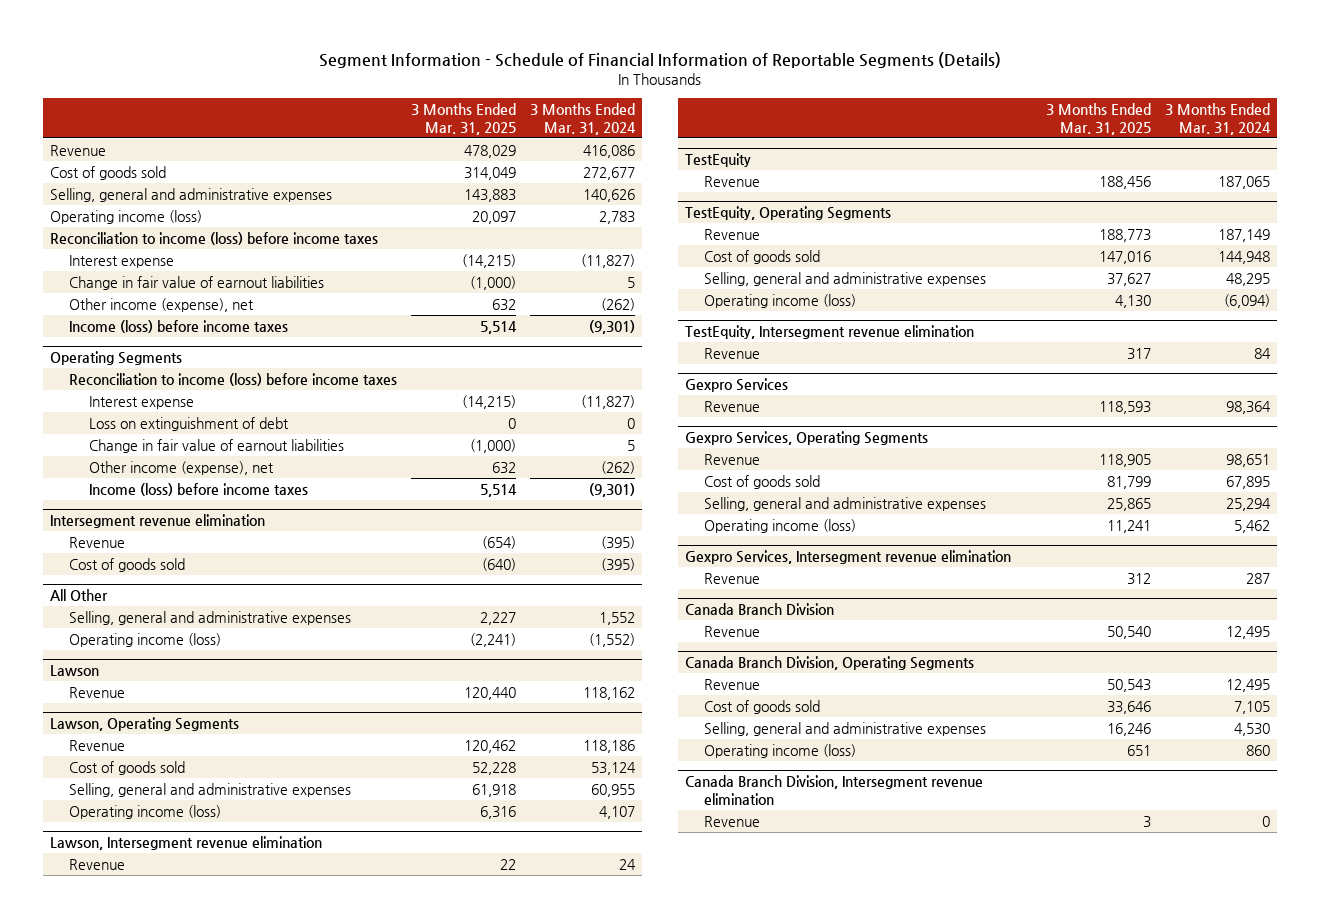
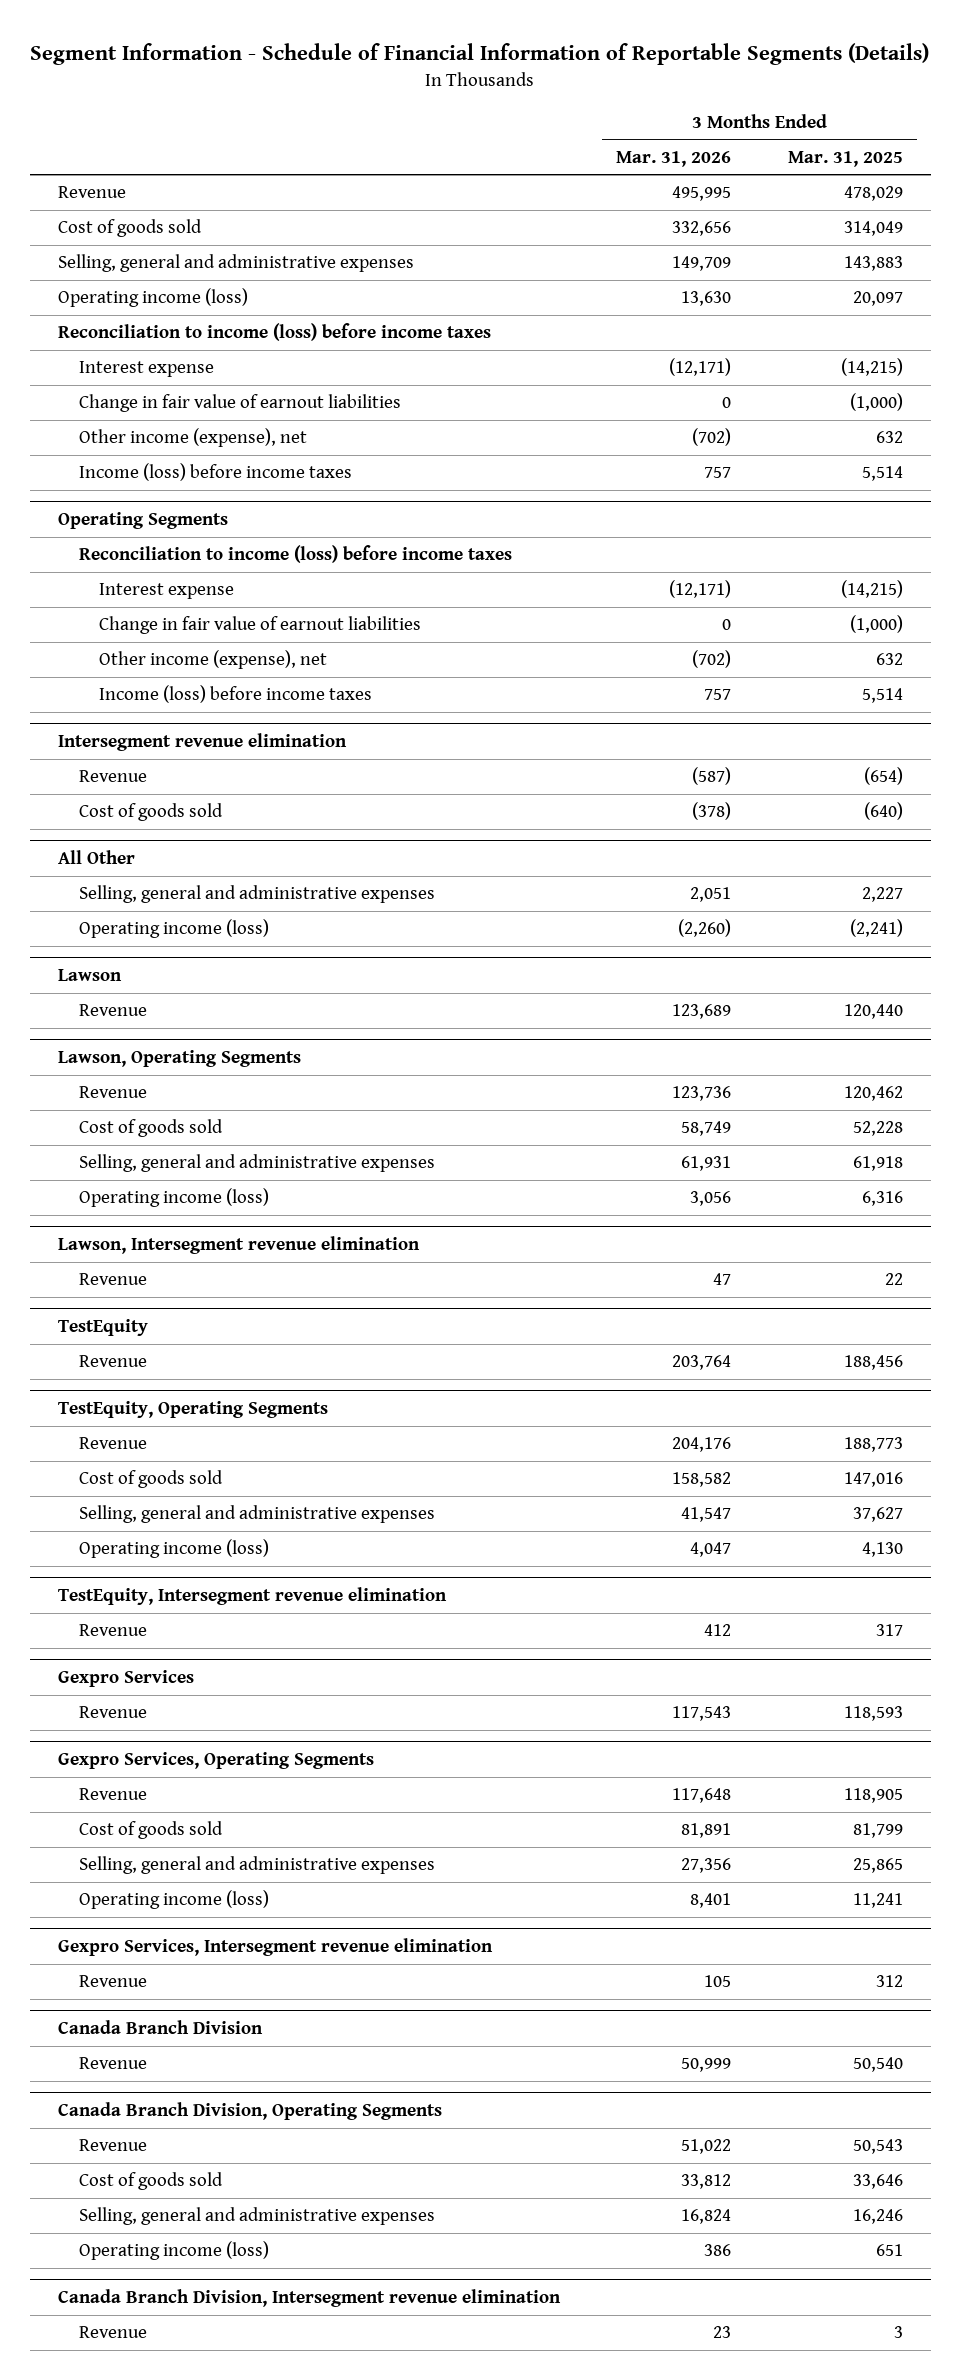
[530,102,637,135] 3 Months Ended Mar. 31, 2024 -> none
none -> [616,151,732,168] Mar. 31, 2026
[88,417,289,432] Loss on extinguishment of debt -> none

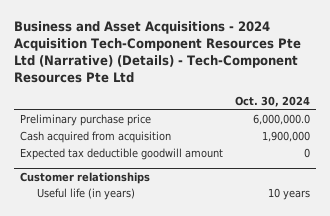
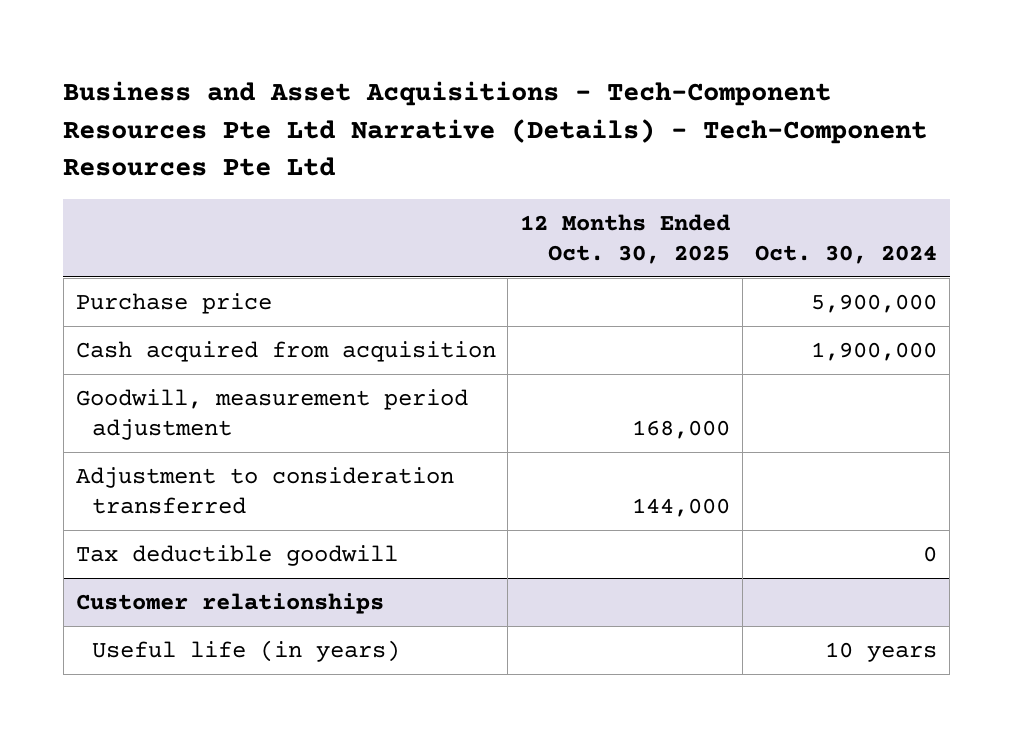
[13,20,301,84] Business and Asset Acquisitions - 2024 Acquisition Tech-Component Resources Pte Ltd (Narrative) (Details) - Tech-Component Resources Pte Ltd -> [63,81,928,176] Business and Asset Acquisitions - Tech-Component Resources Pte Ltd Narrative (Details) - Tech-Component Resources Pte Ltd
none -> [520,213,731,264] 12 Months Ended Oct. 30, 2025
[19,114,151,127] Preliminary purchase price -> [75,292,272,314] Purchase price
[253,114,311,126] 6,000,000.0 -> [811,293,938,313] 5,900,000
none -> [75,388,468,441] Goodwill, measurement period adjustment
none -> [75,466,454,515] Adjustment to consideration transferred
[19,148,223,161] Expected tax deductible goodwill amount -> [75,544,398,566] Tax deductible goodwill

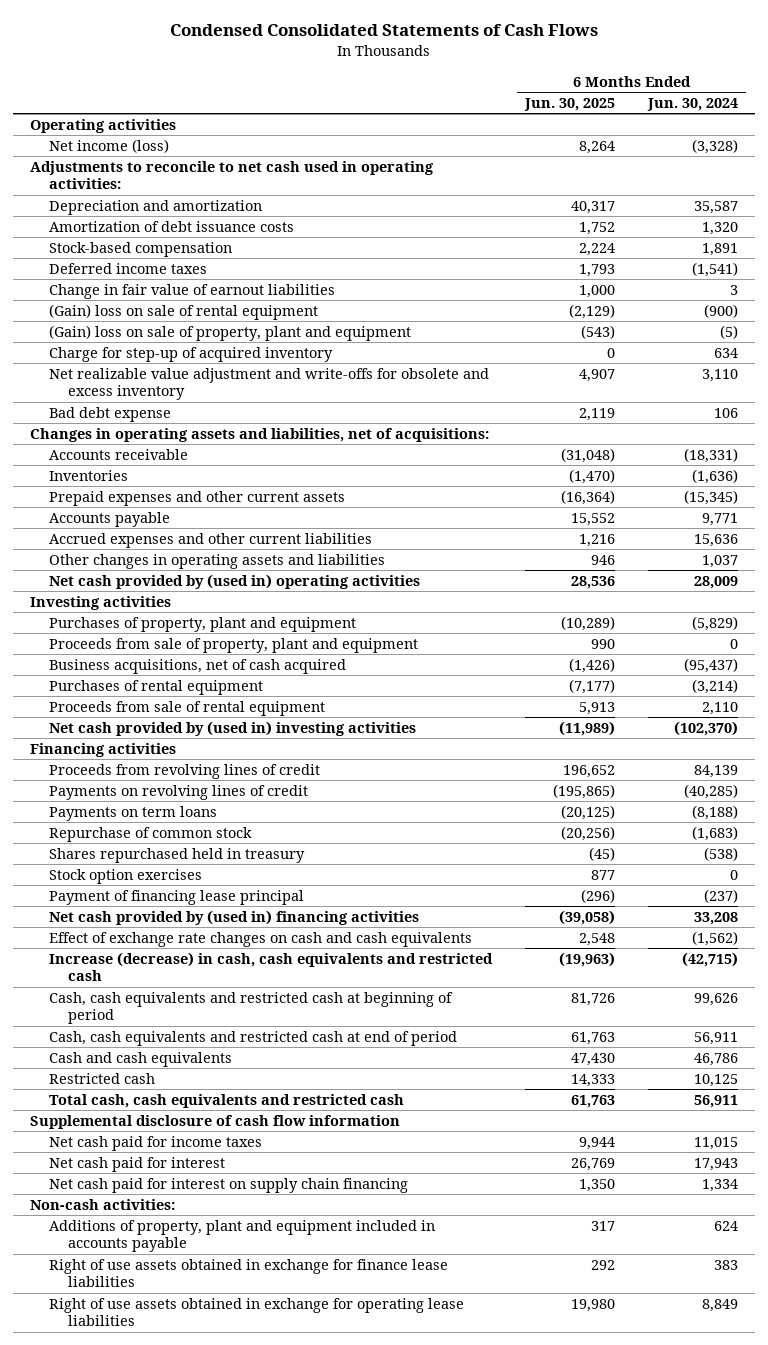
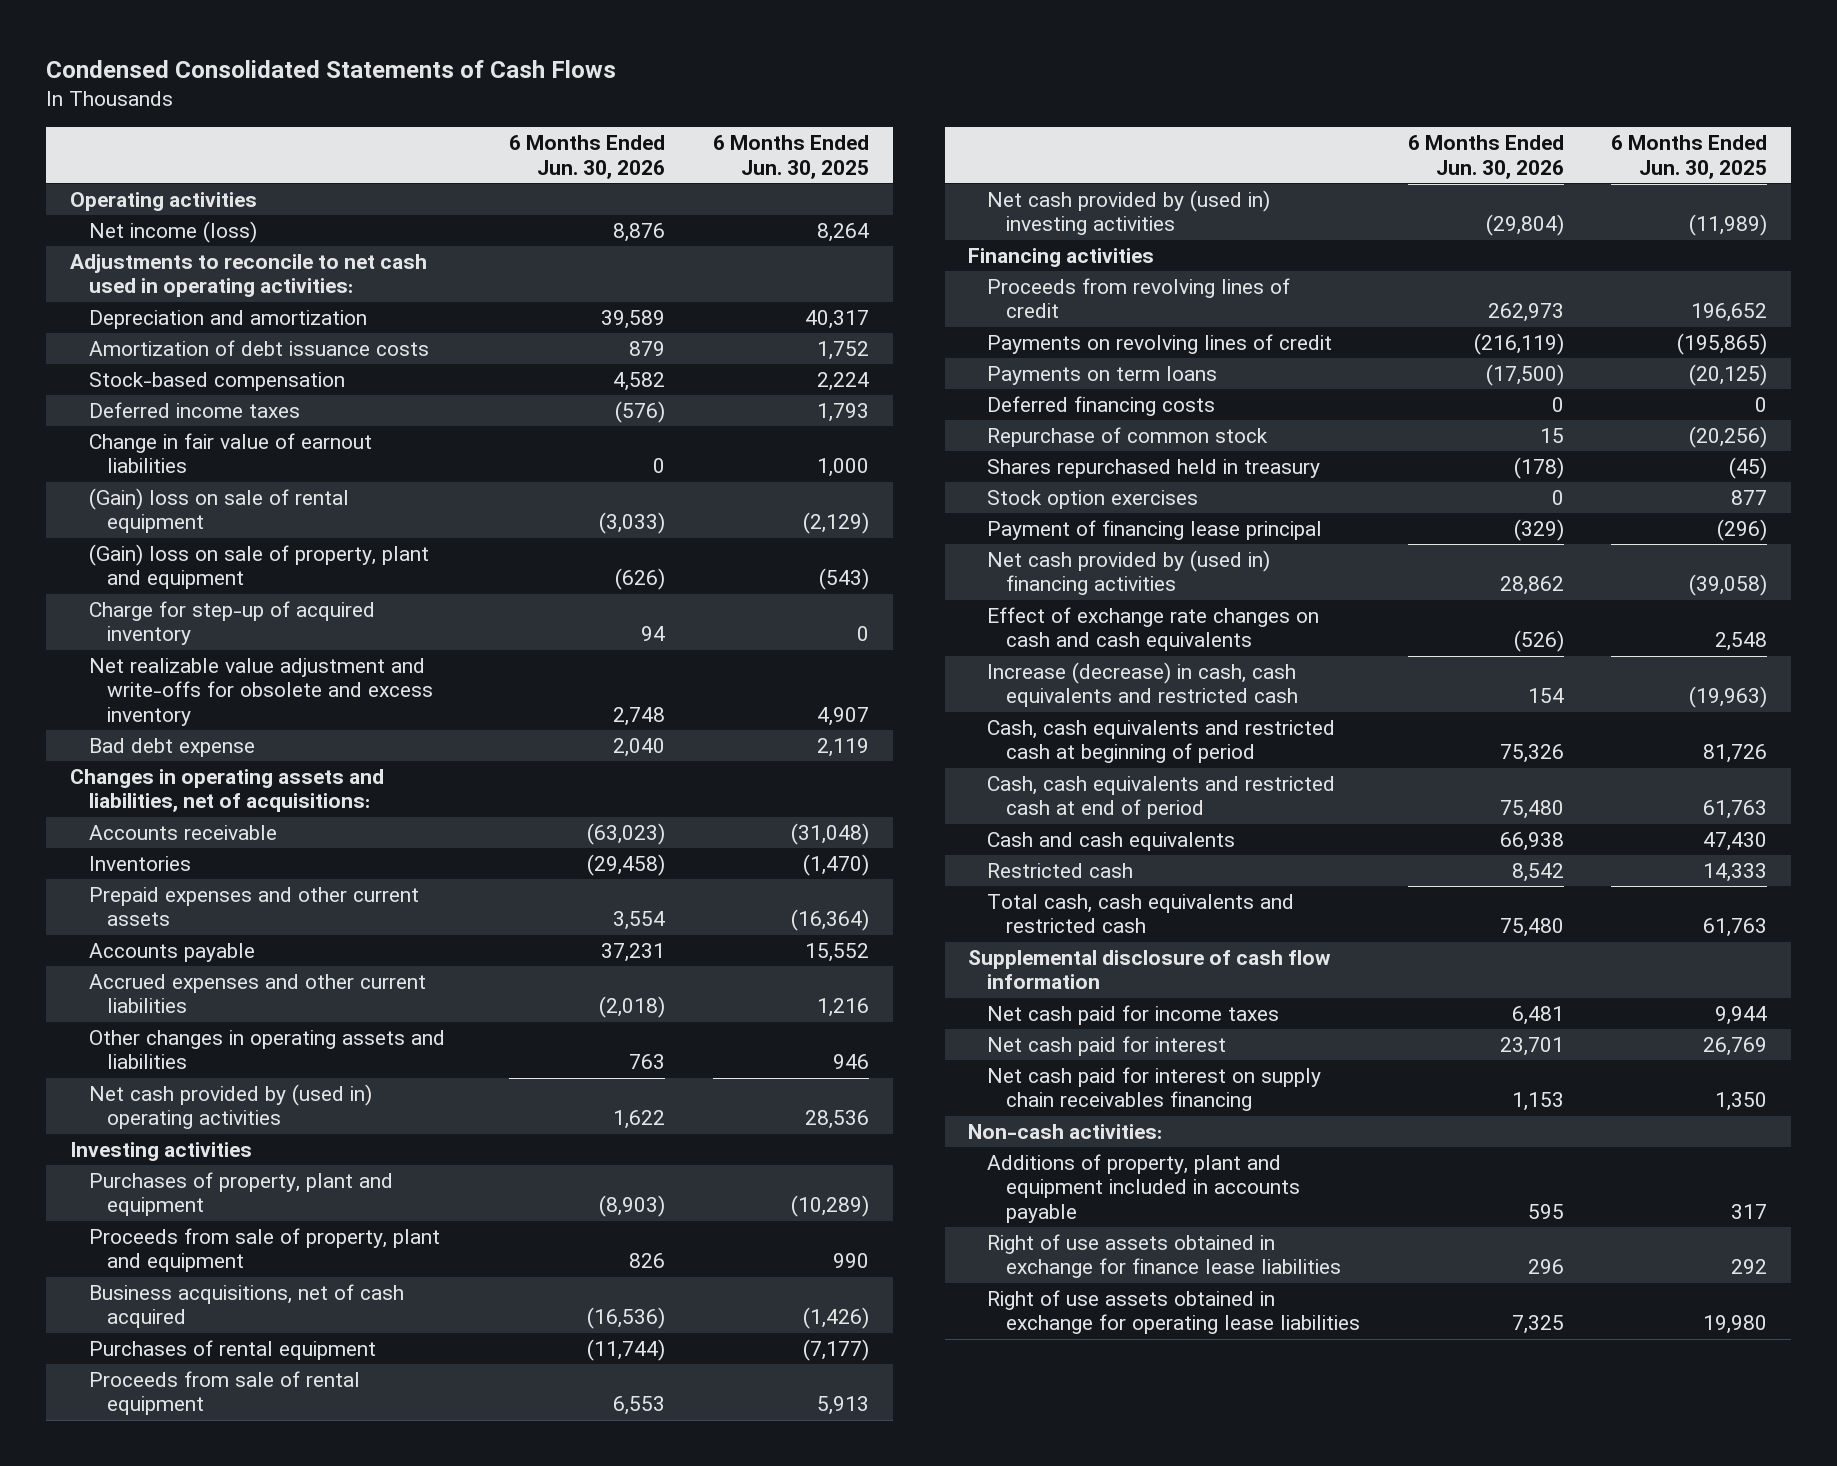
[647,97,739,111] Jun. 30, 2024 -> none
none -> [509,135,666,179] 6 Months Ended Jun. 30, 2026
none -> [987,395,1216,416] Deferred financing costs
[48,1177,408,1193] Net cash paid for interest on supply chain financing -> [987,1066,1322,1112] Net cash paid for interest on supply chain receivables financing

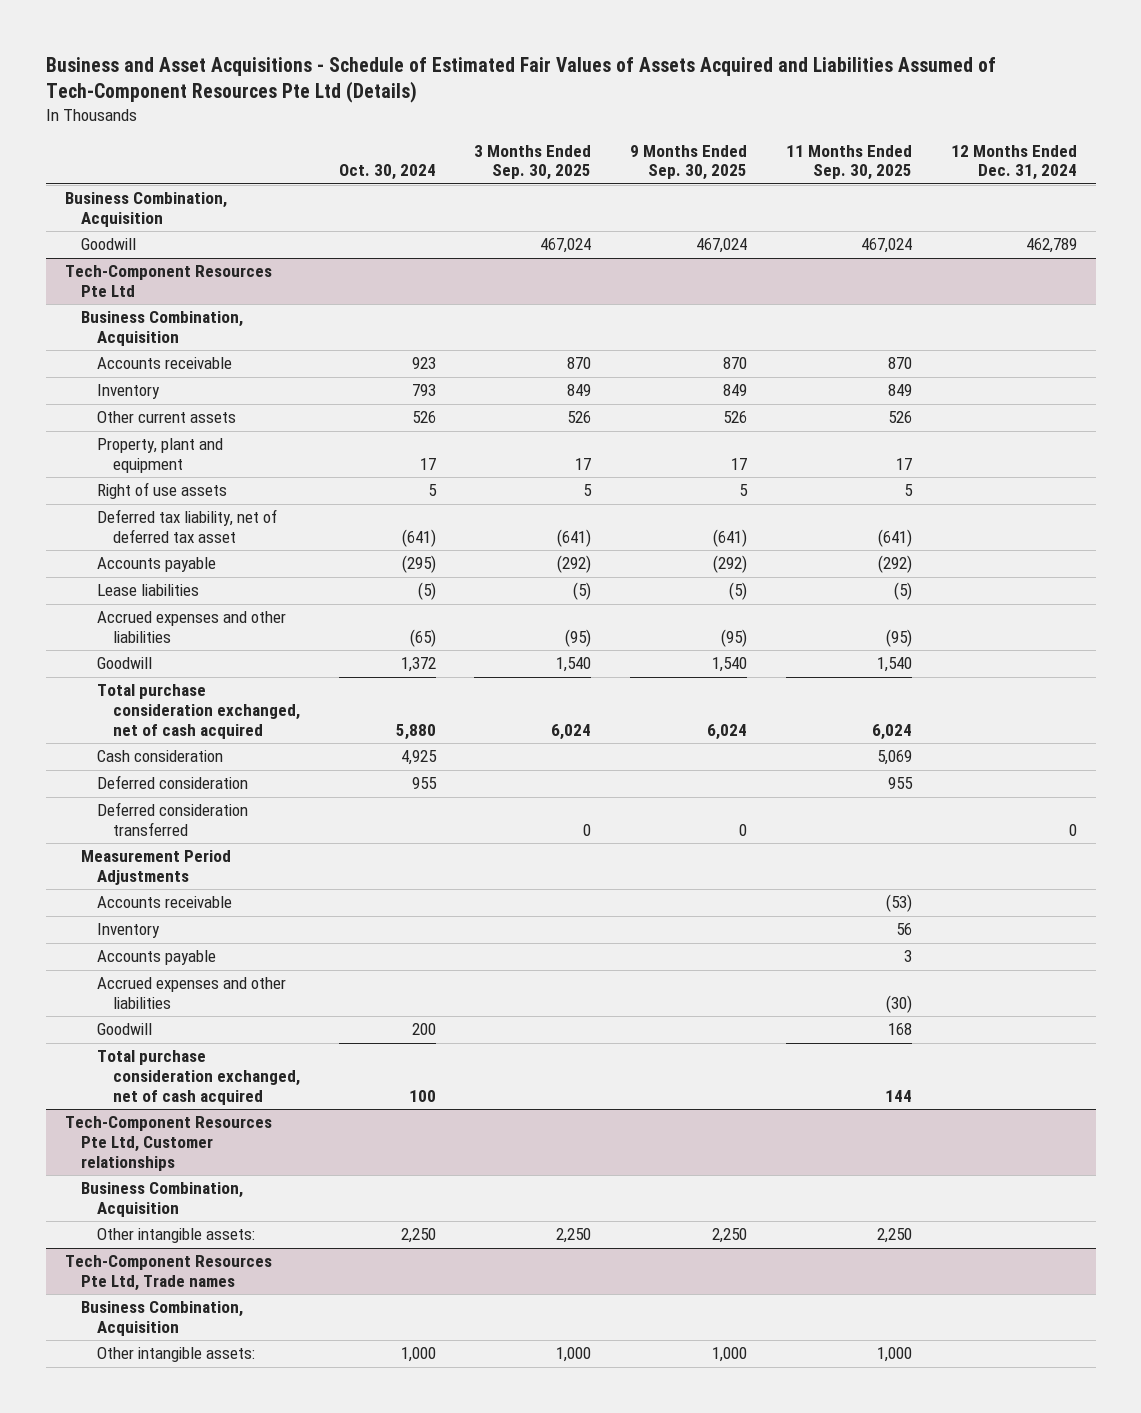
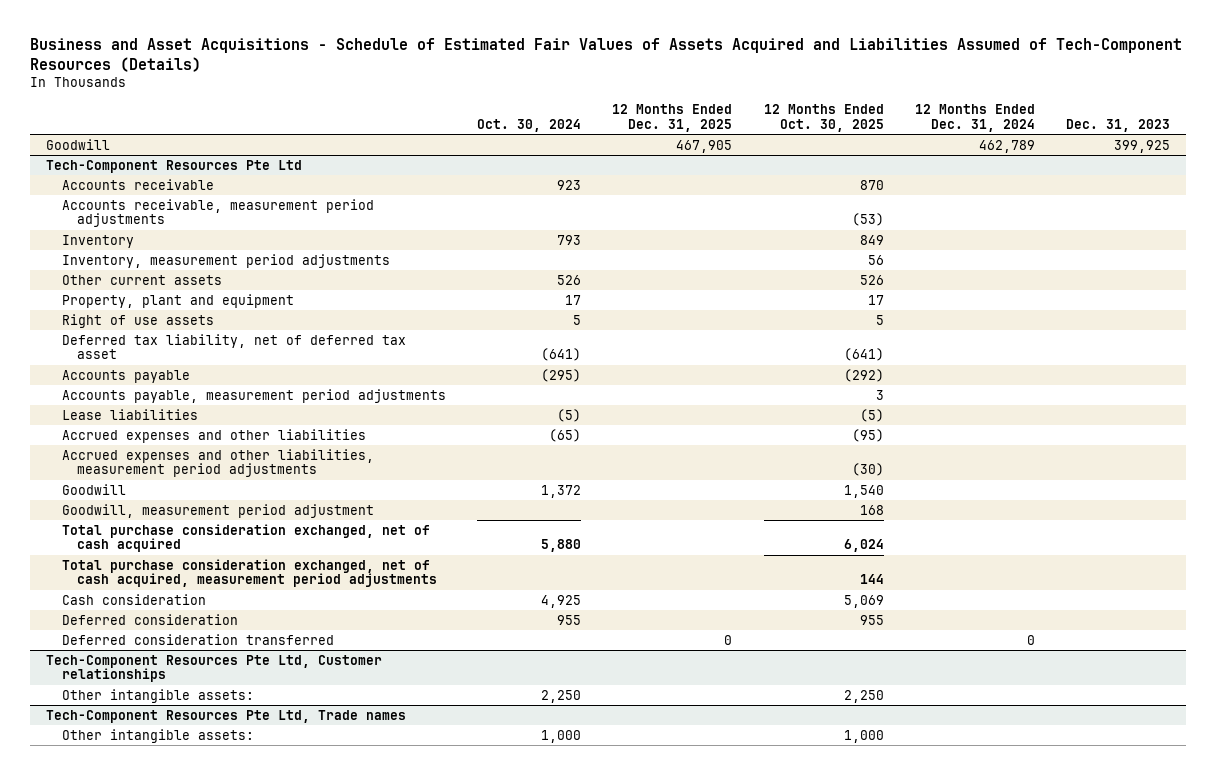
[45,56,996,103] Business and Asset Acquisitions - Schedule of Estimated Fair Values of Assets Acquired and Liabilities Assumed of Tech-Component Resources Pte Ltd (Details) -> [30,38,1183,72] Business and Asset Acquisitions - Schedule of Estimated Fair Values of Assets Acquired and Liabilities Assumed of Tech-Component Resources (Details)
[474,144,592,181] 3 Months Ended Sep. 30, 2025 -> none
[630,144,748,181] 9 Months Ended Sep. 30, 2025 -> none
[785,144,912,181] 11 Months Ended Sep. 30, 2025 -> none
none -> [612,104,733,132] 12 Months Ended Dec. 31, 2025
none -> [763,104,884,132] 12 Months Ended Oct. 30, 2025
none -> [1066,118,1171,132] Dec. 31, 2023
[64,192,227,227] Business Combination, Acquisition -> none
[80,311,243,346] Business Combination, Acquisition -> none
none -> [61,198,374,228] Accounts receivable, measurement period adjustments
none -> [61,253,390,268] Inventory, measurement period adjustments
none -> [61,388,446,403] Accounts payable, measurement period adjustments
none -> [61,448,374,478] Accrued expenses and other liabilities, measurement period adjustments
none -> [61,503,374,518] Goodwill, measurement period adjustment
none -> [61,558,437,588] Total purchase consideration exchanged, net of cash acquired, measurement period adjustments
[80,850,231,885] Measurement Period Adjustments -> none
[96,896,232,909] Accounts receivable -> none
[96,923,160,939] Inventory -> none
[96,950,216,966] Accounts payable -> none
[96,977,286,1009] Accrued expenses and other liabilities -> none
[96,1023,152,1036] Goodwill -> none
[96,1050,300,1105] Total purchase consideration exchanged, net of cash acquired -> none
[80,1182,243,1217] Business Combination, Acquisition -> none
[80,1301,243,1336] Business Combination, Acquisition -> none

